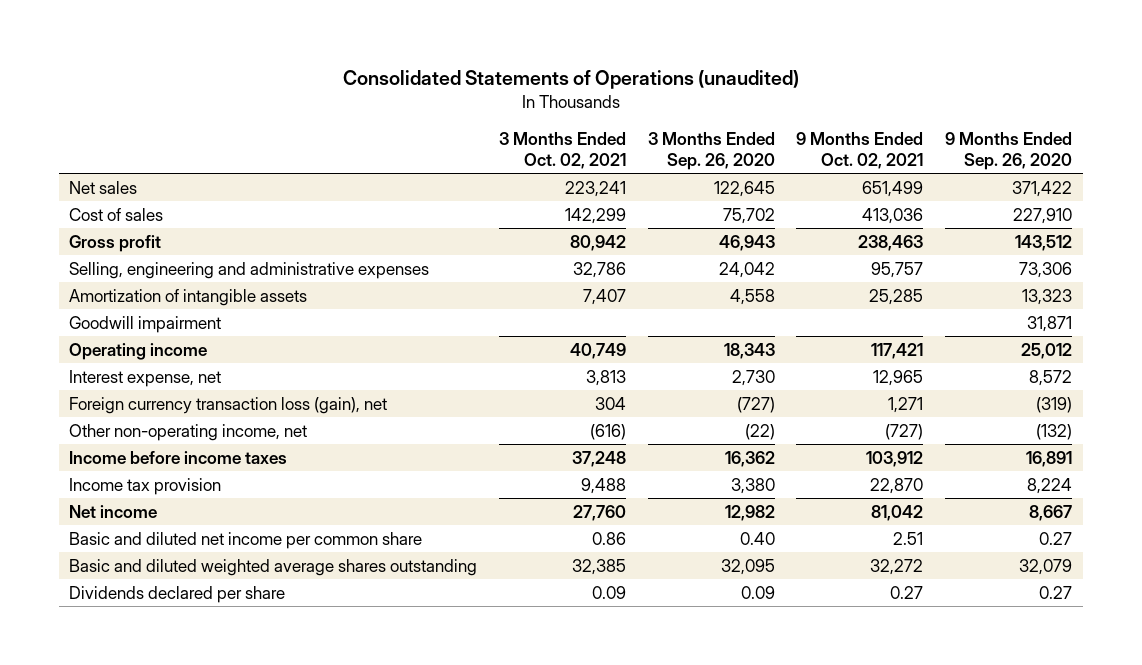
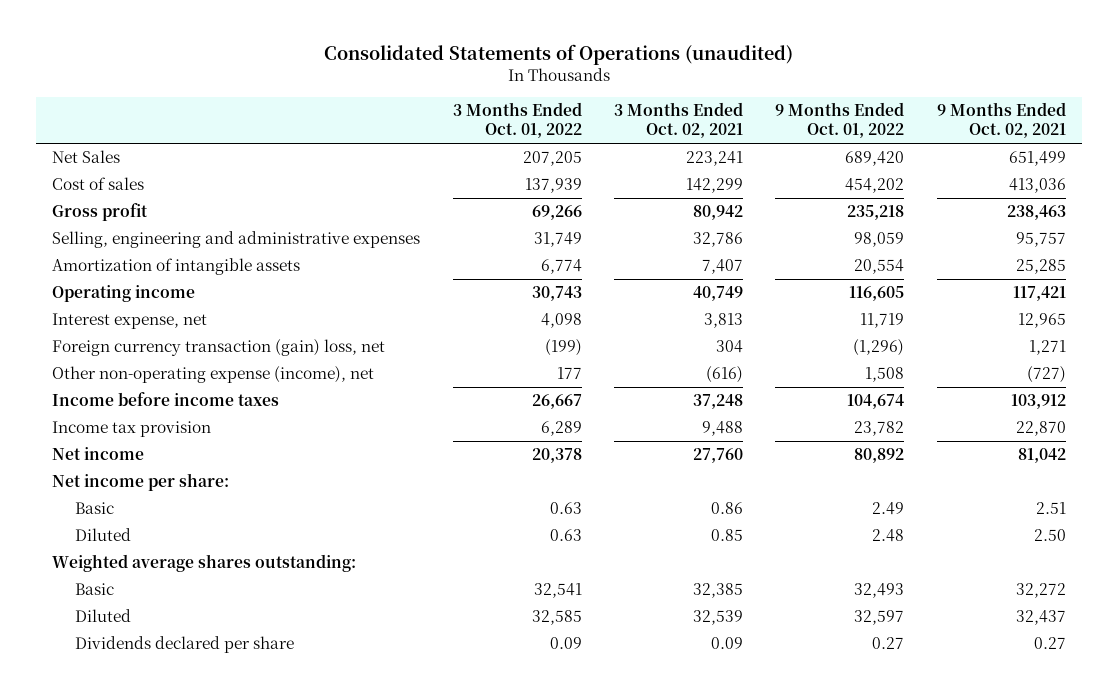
[647,132,775,171] 3 Months Ended Sep. 26, 2020 -> none
[945,132,1073,171] 9 Months Ended Sep. 26, 2020 -> none
none -> [452,102,582,139] 3 Months Ended Oct. 01, 2022
none -> [775,102,905,139] 9 Months Ended Oct. 01, 2022
[69,180,138,194] Net sales -> [52,150,121,164] Net Sales
[69,315,222,333] Goodwill impairment -> none
[69,396,388,414] Foreign currency transaction loss (gain), net -> [52,339,386,357] Foreign currency transaction (gain) loss, net
[69,423,308,441] Other non-operating income, net -> [52,366,375,384] Other non-operating expense (income), net
none -> [52,473,230,492] Net income per share:
[69,531,423,549] Basic and diluted net income per common share -> [74,502,114,515] Basic
none -> [74,528,131,542] Diluted
none -> [52,554,357,573] Weighted average shares outstanding:
[69,558,478,576] Basic and diluted weighted average shares outstanding -> [74,583,114,596] Basic
none -> [74,609,131,623] Diluted

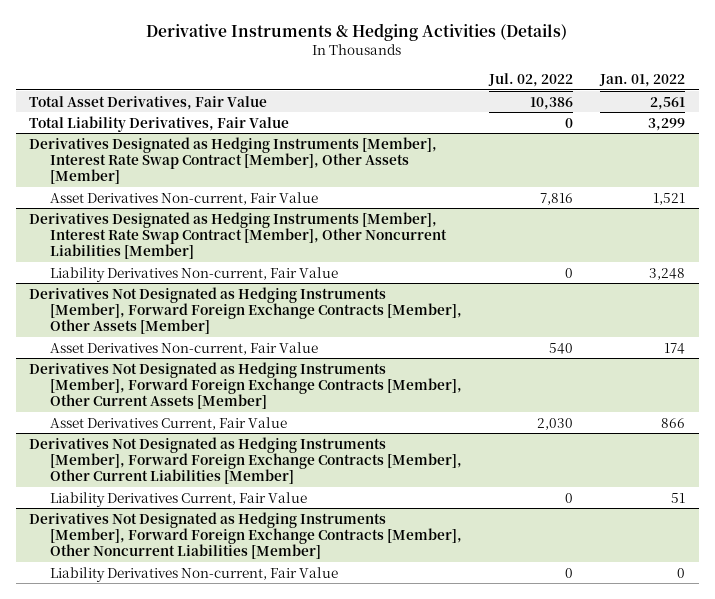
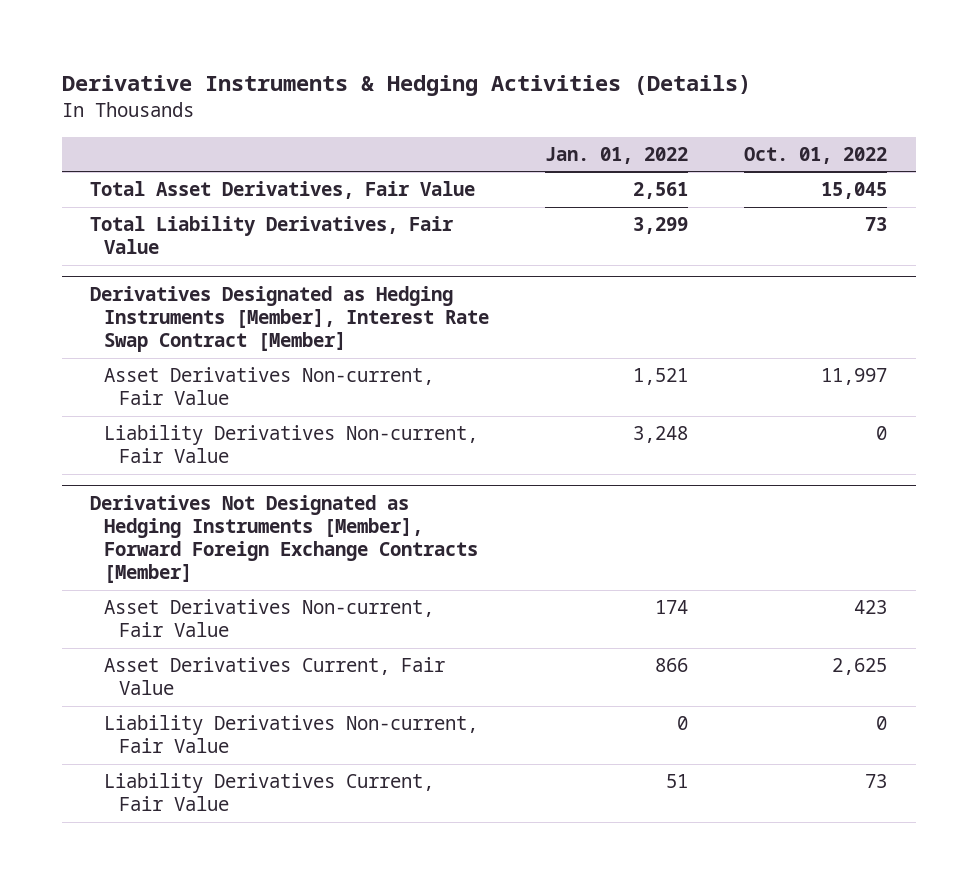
[488,72,574,87] Jul. 02, 2022 -> none
none -> [744,146,888,164] Oct. 01, 2022
[29,136,438,185] Derivatives Designated as Hedging Instruments [Member], Interest Rate Swap Contract [Member], Other Assets [Member] -> [89,285,490,353] Derivatives Designated as Hedging Instruments [Member], Interest Rate Swap Contract [Member]
[29,211,447,260] Derivatives Designated as Hedging Instruments [Member], Interest Rate Swap Contract [Member], Other Noncurrent Liabilities [Member] -> none
[29,286,462,335] Derivatives Not Designated as Hedging Instruments [Member], Forward Foreign Exchange Contracts [Member], Other Assets [Member] -> [89,494,479,584] Derivatives Not Designated as Hedging Instruments [Member], Forward Foreign Exchange Contracts [Member]
[29,361,462,410] Derivatives Not Designated as Hedging Instruments [Member], Forward Foreign Exchange Contracts [Member], Other Current Assets [Member] -> none
[29,436,462,485] Derivatives Not Designated as Hedging Instruments [Member], Forward Foreign Exchange Contracts [Member], Other Current Liabilities [Member] -> none
[49,491,307,507] Liability Derivatives Current, Fair Value -> none
[29,511,462,560] Derivatives Not Designated as Hedging Instruments [Member], Forward Foreign Exchange Contracts [Member], Other Noncurrent Liabilities [Member] -> none
none -> [104,773,435,812] Liability Derivatives Current, Fair Value

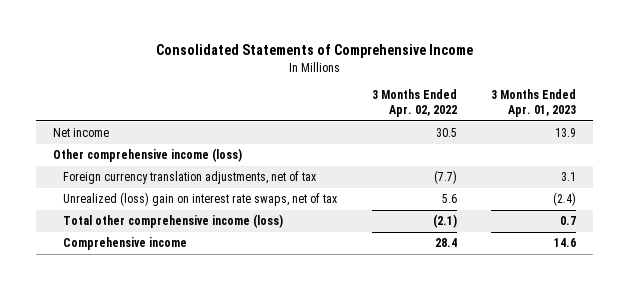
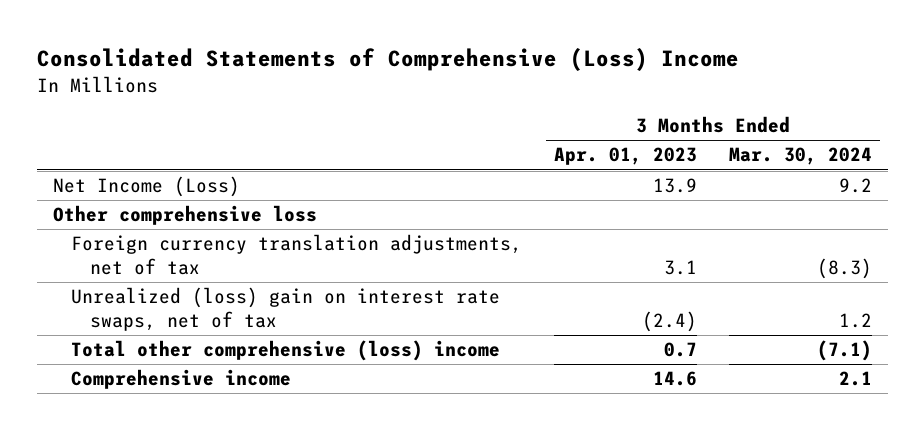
[155,44,473,59] Consolidated Statements of Comprehensive Income -> [36,48,739,72] Consolidated Statements of Comprehensive (Loss) Income
[371,89,457,117] 3 Months Ended Apr. 02, 2022 -> none
none -> [728,147,872,166] Mar. 30, 2024
[53,128,110,138] Net income -> [52,176,240,198] Net Income (Loss)
[53,148,243,163] Other comprehensive income (loss) -> [52,205,317,226] Other comprehensive loss
[63,214,284,229] Total other comprehensive income (loss) -> [71,340,501,362] Total other comprehensive (loss) income

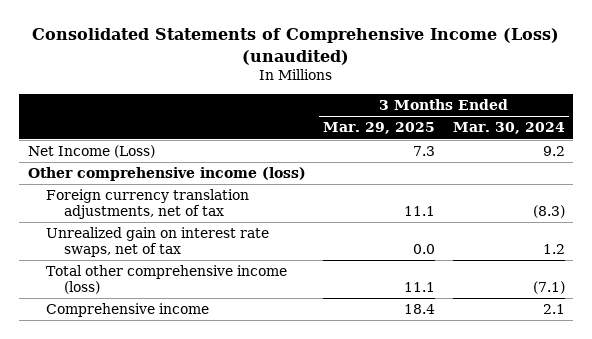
[36,48,739,72] Consolidated Statements of Comprehensive (Loss) Income -> [32,28,560,65] Consolidated Statements of Comprehensive Income (Loss) (unaudited)
[553,147,697,166] Apr. 01, 2023 -> none
none -> [323,122,436,135] Mar. 29, 2025
[52,205,317,226] Other comprehensive loss -> [27,167,306,182] Other comprehensive income (loss)
[71,287,501,332] Unrealized (loss) gain on interest rate swaps, net of tax -> [45,227,269,258] Unrealized gain on interest rate swaps, net of tax
[71,340,501,362] Total other comprehensive (loss) income -> [45,265,287,295] Total other comprehensive income (loss)

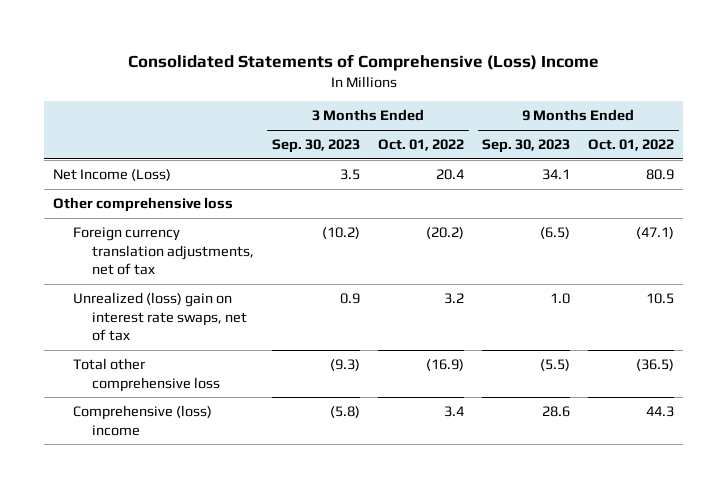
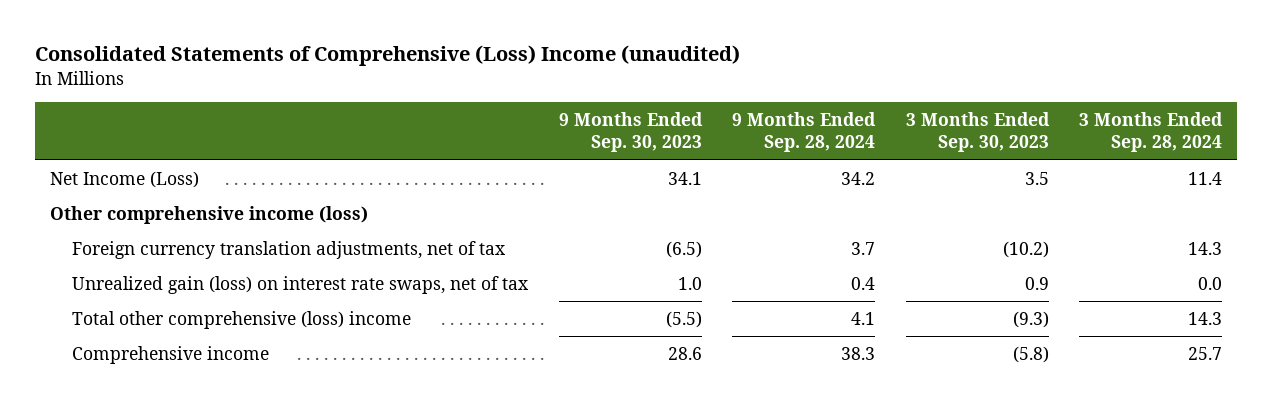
[127,53,599,71] Consolidated Statements of Comprehensive (Loss) Income -> [34,45,740,67] Consolidated Statements of Comprehensive (Loss) Income (unaudited)
[378,139,465,152] Oct. 01, 2022 -> none
[588,139,675,152] Oct. 01, 2022 -> none
none -> [732,111,877,153] 9 Months Ended Sep. 28, 2024
none -> [1079,111,1224,153] 3 Months Ended Sep. 28, 2024
[53,197,234,213] Other comprehensive loss -> [49,205,368,224] Other comprehensive income (loss)
[72,292,247,341] Unrealized (loss) gain on interest rate swaps, net of tax -> [72,275,530,294] Unrealized gain (loss) on interest rate swaps, net of tax
[72,358,220,392] Total other comprehensive loss -> [72,310,412,329] Total other comprehensive (loss) income
[72,405,212,436] Comprehensive (loss) income -> [72,345,270,364] Comprehensive income

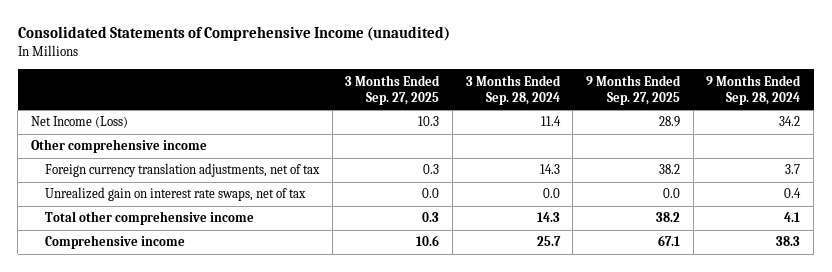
[34,45,740,67] Consolidated Statements of Comprehensive (Loss) Income (unaudited) -> [17,26,450,42] Consolidated Statements of Comprehensive Income (unaudited)
[558,111,703,153] 9 Months Ended Sep. 30, 2023 -> none
[905,111,1050,153] 3 Months Ended Sep. 30, 2023 -> none
none -> [345,74,441,105] 3 Months Ended Sep. 27, 2025
none -> [586,74,682,105] 9 Months Ended Sep. 27, 2025
[49,205,368,224] Other comprehensive income (loss) -> [31,139,208,154] Other comprehensive income
[72,275,530,294] Unrealized gain (loss) on interest rate swaps, net of tax -> [44,187,306,202] Unrealized gain on interest rate swaps, net of tax
[72,310,412,329] Total other comprehensive (loss) income -> [44,211,254,226] Total other comprehensive income

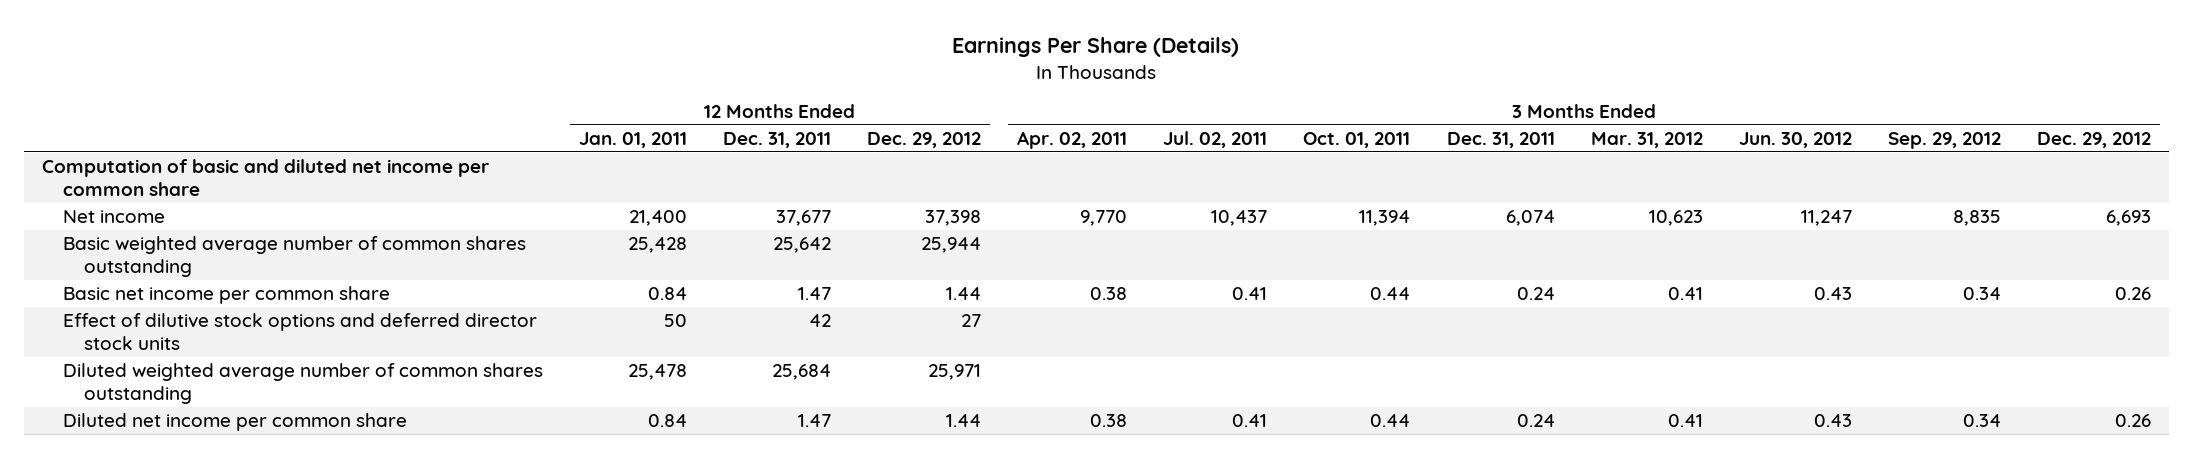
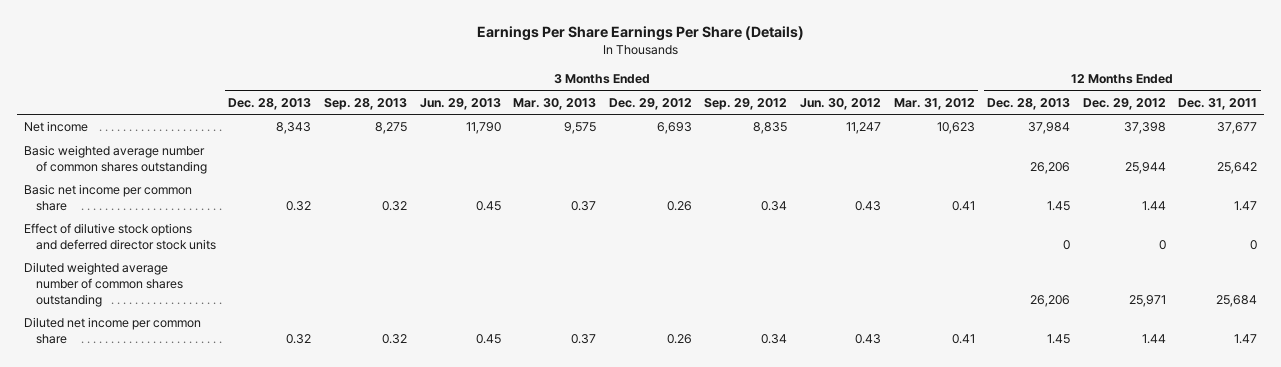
[952,37,1240,58] Earnings Per Share (Details) -> [476,25,804,41] Earnings Per Share Earnings Per Share (Details)
[579,131,688,148] Jan. 01, 2011 -> none
[1017,130,1128,149] Apr. 02, 2011 -> none
[1163,130,1268,148] Jul. 02, 2011 -> none
[1303,131,1411,148] Oct. 01, 2011 -> none
[1446,131,1555,148] Dec. 31, 2011 -> none
none -> [228,97,312,110] Dec. 28, 2013
none -> [324,97,408,110] Sep. 28, 2013
none -> [419,97,501,110] Jun. 29, 2013
none -> [513,97,597,110] Mar. 30, 2013
none -> [987,97,1071,110] Dec. 28, 2013
[42,159,490,196] Computation of basic and diluted net income per common share -> none
[809,314,832,328] 42 -> [1250,240,1258,251] 0
[961,314,982,328] 27 -> [1158,240,1166,251] 0

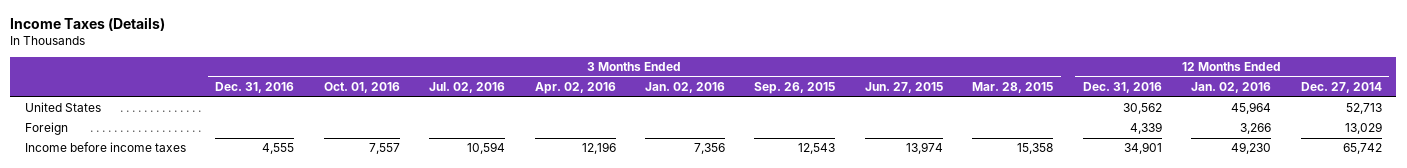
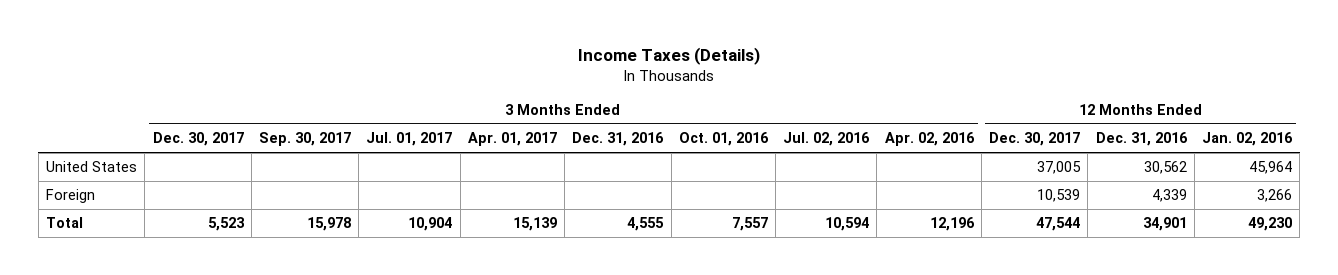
[645,82,726,94] Jan. 02, 2016 -> none
[754,82,836,95] Sep. 26, 2015 -> none
[864,82,943,94] Jun. 27, 2015 -> none
[972,82,1054,94] Mar. 28, 2015 -> none
[1300,82,1382,94] Dec. 27, 2014 -> none
none -> [152,132,244,147] Dec. 30, 2017
none -> [258,132,351,147] Sep. 30, 2017
none -> [366,132,453,147] Jul. 01, 2017
none -> [467,132,557,147] Apr. 01, 2017
none -> [989,132,1081,147] Dec. 30, 2017
[25,142,187,153] Income before income taxes -> [46,217,84,229] Total

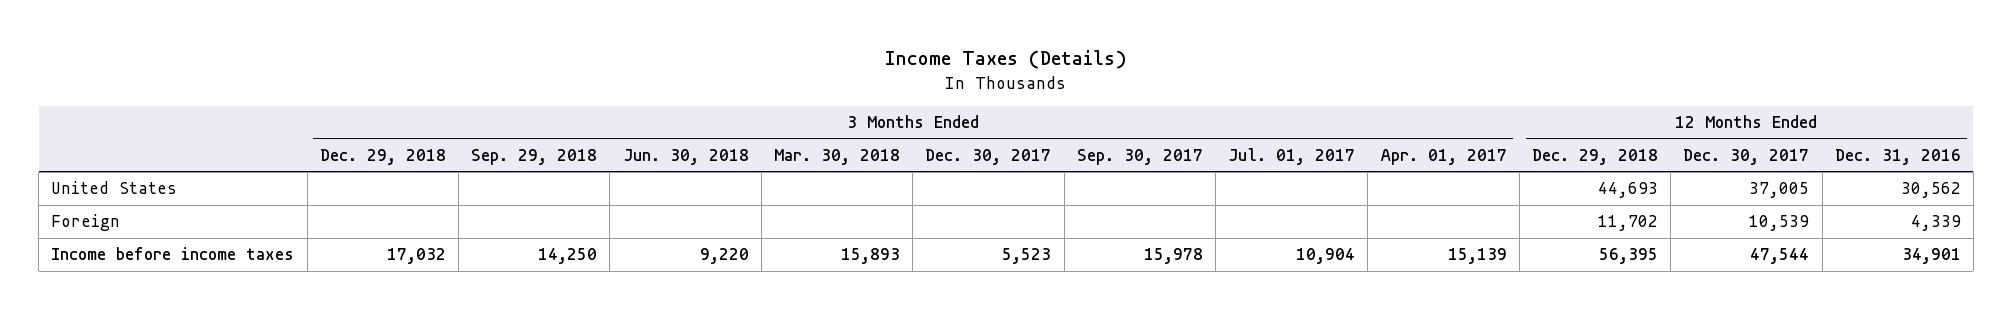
[572,132,665,147] Dec. 31, 2016 -> none
[678,132,769,147] Oct. 01, 2016 -> none
[783,132,871,147] Jul. 02, 2016 -> none
[884,132,975,147] Apr. 02, 2016 -> none
[1202,132,1294,147] Jan. 02, 2016 -> none
none -> [319,148,446,165] Dec. 29, 2018
none -> [471,148,598,165] Sep. 29, 2018
none -> [622,148,749,165] Jun. 30, 2018
none -> [774,148,901,165] Mar. 30, 2018
none -> [1531,148,1658,165] Dec. 29, 2018
[46,217,84,229] Total -> [51,247,295,261] Income before income taxes

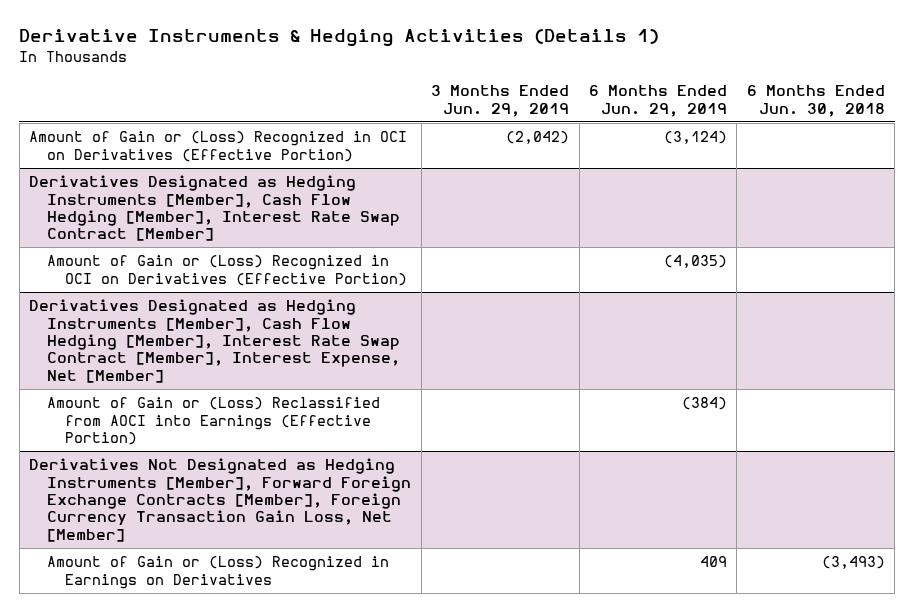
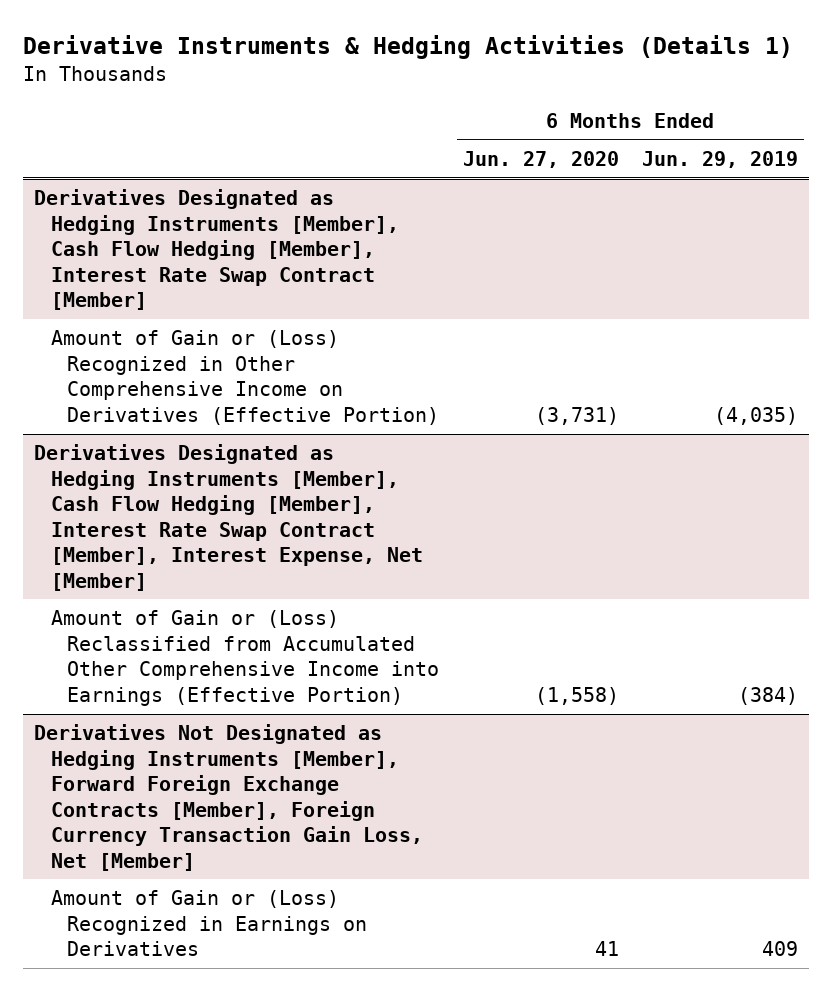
[431,85,570,117] 3 Months Ended Jun. 29, 2019 -> none
[746,85,885,117] 6 Months Ended Jun. 30, 2018 -> none
none -> [462,151,619,169] Jun. 27, 2020
[29,131,408,162] Amount of Gain or (Loss) Recognized in OCI on Derivatives (Effective Portion) -> none
[47,255,408,286] Amount of Gain or (Loss) Recognized in OCI on Derivatives (Effective Portion) -> [50,330,440,425] Amount of Gain or (Loss) Recognized in Other Comprehensive Income on Derivatives (Effective Portion)
[47,397,381,445] Amount of Gain or (Loss) Reclassified from AOCI into Earnings (Effective Portion) -> [50,610,440,706] Amount of Gain or (Loss) Reclassified from Accumulated Other Comprehensive Income into Earnings (Effective Portion)

